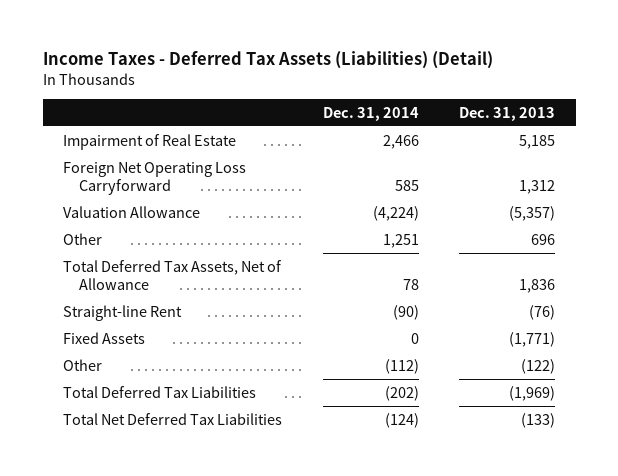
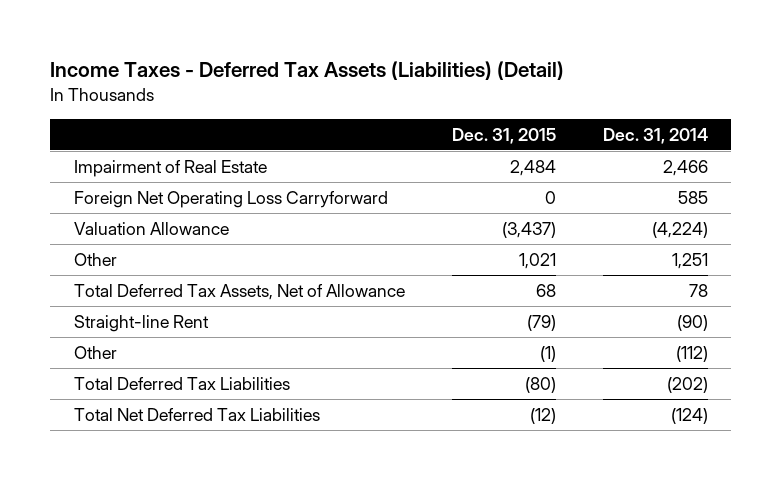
[459,106,556,121] Dec. 31, 2013 -> none
none -> [451,127,556,144] Dec. 31, 2015
[62,331,145,344] Fixed Assets -> none

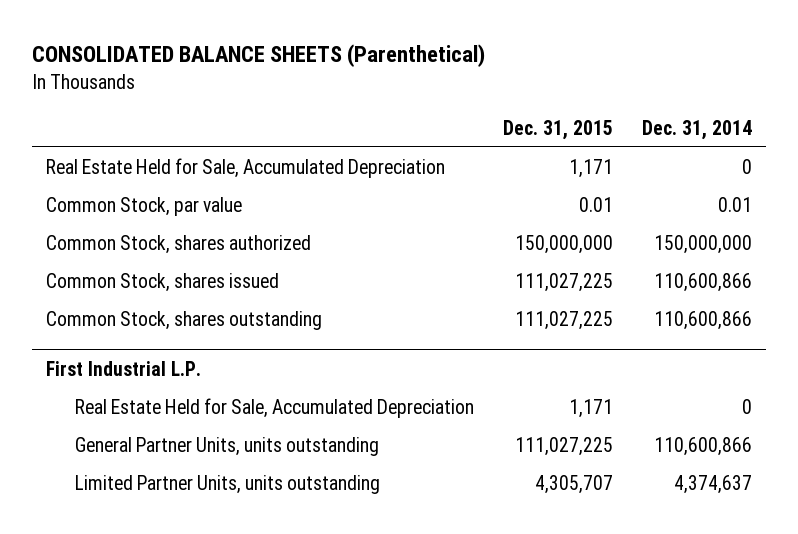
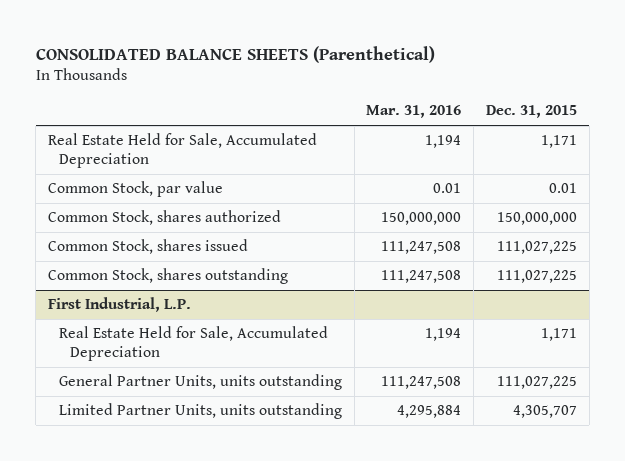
[641,119,752,140] Dec. 31, 2014 -> none
none -> [366,105,462,119] Mar. 31, 2016
[46,361,202,377] First Industrial L.P. -> [47,297,191,313] First Industrial, L.P.

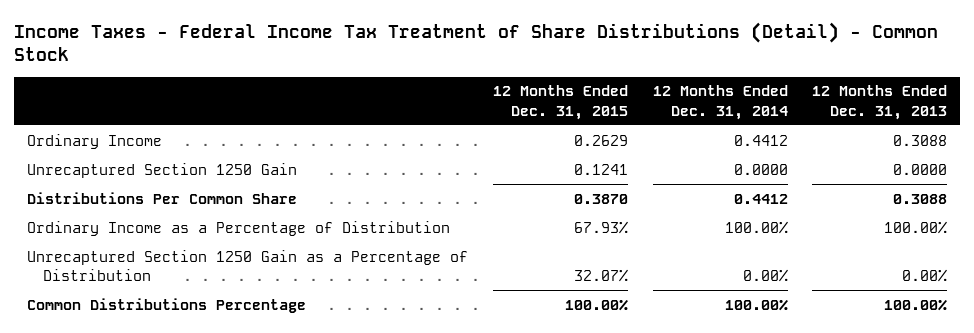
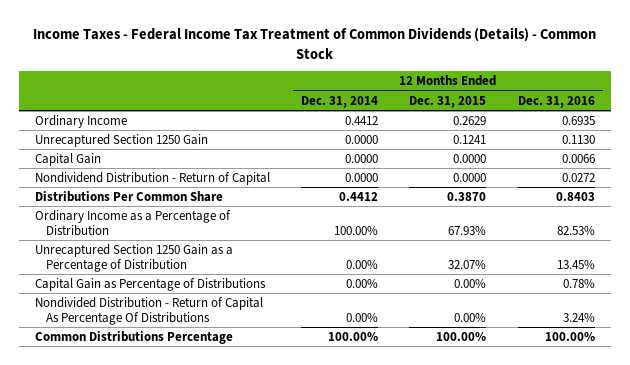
[14,21,939,62] Income Taxes - Federal Income Tax Treatment of Share Distributions (Detail) - Common Stock -> [32,26,596,59] Income Taxes - Federal Income Tax Treatment of Common Dividends (Details) - Common Stock
[812,85,948,120] 12 Months Ended Dec. 31, 2013 -> none
none -> [517,95,595,108] Dec. 31, 2016
none -> [34,152,101,166] Capital Gain
none -> [34,171,270,185] Nondividend Distribution - Return of Capital
none -> [34,277,266,291] Capital Gain as Percentage of Distributions
none -> [34,296,263,325] Nondivided Distribution - Return of Capital As Percentage Of Distributions

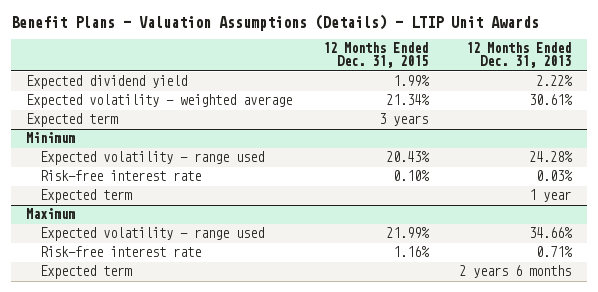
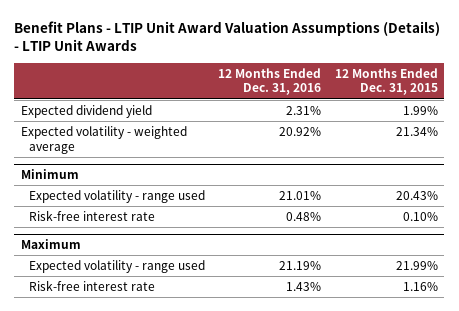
[10,13,539,31] Benefit Plans - Valuation Assumptions (Details) - LTIP Unit Awards -> [14,20,441,51] Benefit Plans - LTIP Unit Award Valuation Assumptions (Details) - LTIP Unit Awards
[466,42,572,69] 12 Months Ended Dec. 31, 2013 -> none
none -> [218,67,322,96] 12 Months Ended Dec. 31, 2016
[26,113,119,128] Expected term -> none
[39,189,132,204] Expected term -> none
[39,265,132,280] Expected term -> none

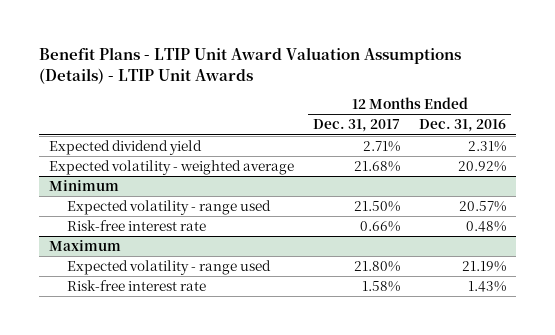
[334,67,438,96] 12 Months Ended Dec. 31, 2015 -> none
none -> [313,119,401,133] Dec. 31, 2017
[279,190,322,200] 21.01% -> [459,201,507,213] 20.57%

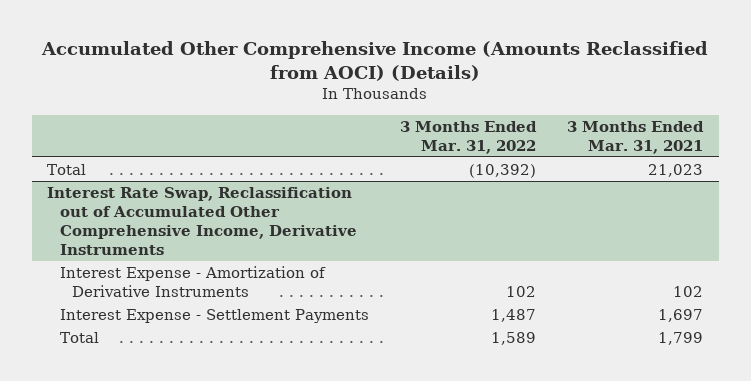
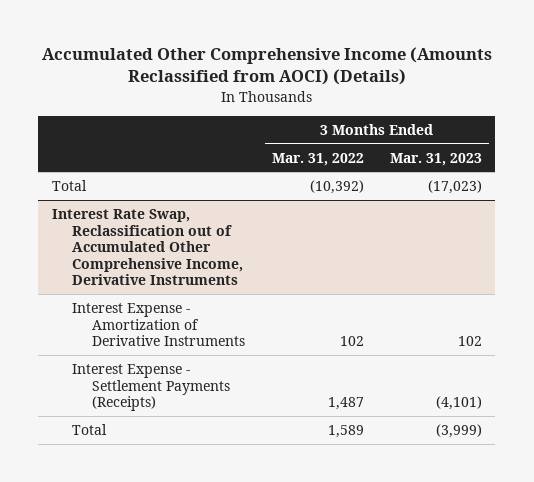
[567,120,705,154] 3 Months Ended Mar. 31, 2021 -> none
none -> [390,152,483,166] Mar. 31, 2023
[59,309,369,324] Interest Expense - Settlement Payments -> [71,363,231,412] Interest Expense - Settlement Payments (Receipts)

